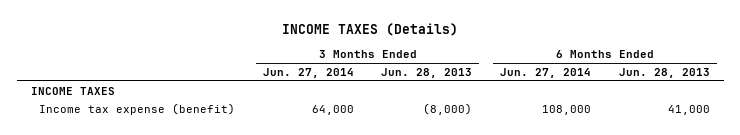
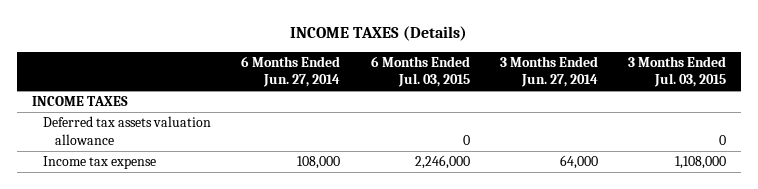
[381,68,473,79] Jun. 28, 2013 -> none
[618,68,710,79] Jun. 28, 2013 -> none
none -> [370,55,470,88] 6 Months Ended Jul. 03, 2015
none -> [627,55,726,88] 3 Months Ended Jul. 03, 2015
none -> [43,116,212,145] Deferred tax assets valuation allowance
[39,102,236,115] Income tax expense (benefit) -> [43,156,157,170] Income tax expense

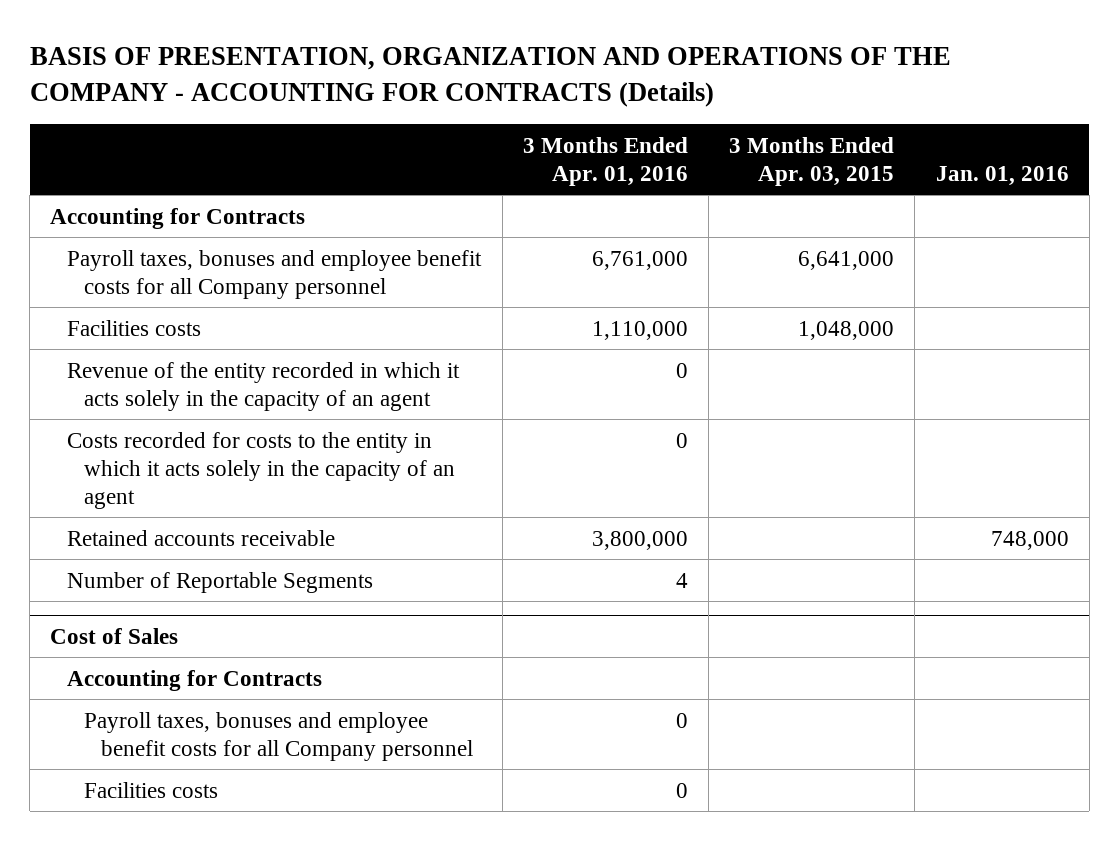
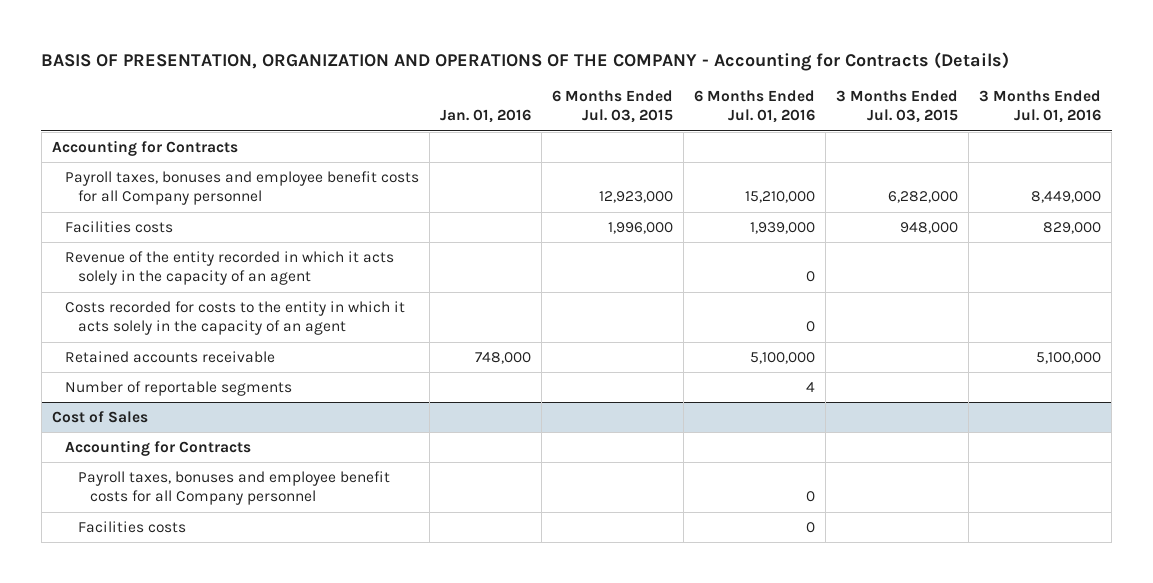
[29,47,951,108] BASIS OF PRESENTATION, ORGANIZATION AND OPERATIONS OF THE COMPANY - ACCOUNTING FOR CONTRACTS (Details) -> [41,51,1010,71] BASIS OF PRESENTATION, ORGANIZATION AND OPERATIONS OF THE COMPANY - Accounting for Contracts (Details)
[522,136,688,186] 3 Months Ended Apr. 01, 2016 -> none
[729,136,895,186] 3 Months Ended Apr. 03, 2015 -> none
none -> [551,90,673,124] 6 Months Ended Jul. 03, 2015
none -> [694,90,816,124] 6 Months Ended Jul. 01, 2016
none -> [836,90,959,124] 3 Months Ended Jul. 03, 2015
none -> [979,90,1102,124] 3 Months Ended Jul. 01, 2016
[67,571,374,593] Number of Reportable Segments -> [64,381,292,397] Number of reportable segments

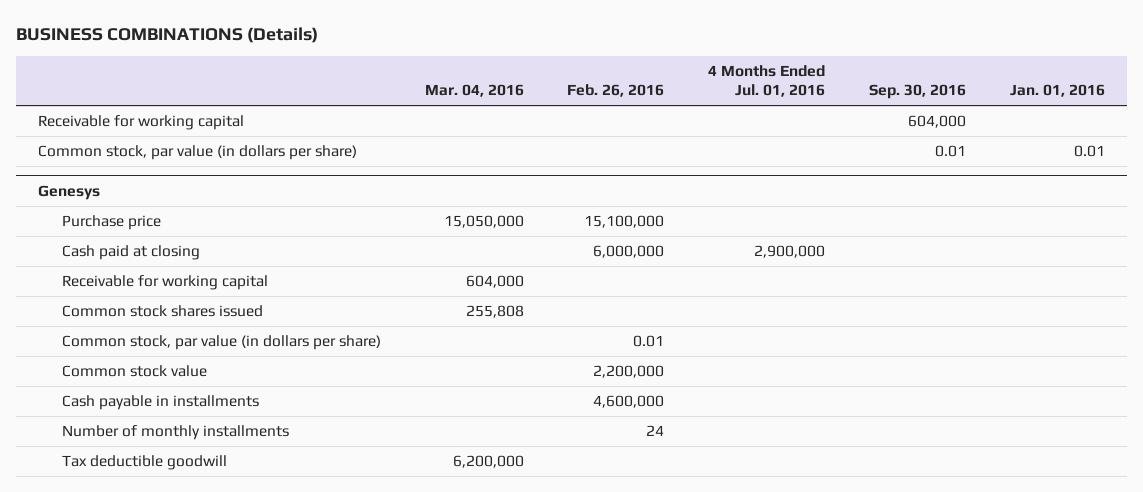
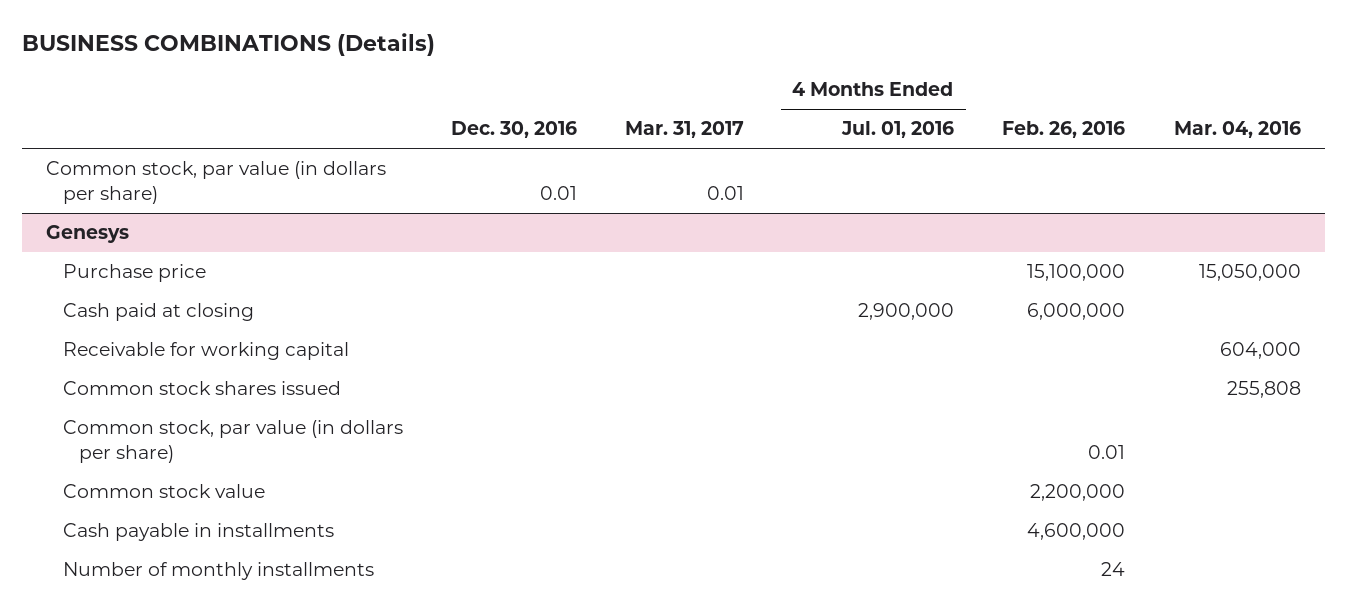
[869,84,967,100] Sep. 30, 2016 -> none
[1010,84,1106,98] Jan. 01, 2016 -> none
none -> [450,121,577,139] Dec. 30, 2016
none -> [625,121,745,139] Mar. 31, 2017
[37,115,244,131] Receivable for working capital -> none
[61,455,227,471] Tax deductible goodwill -> none

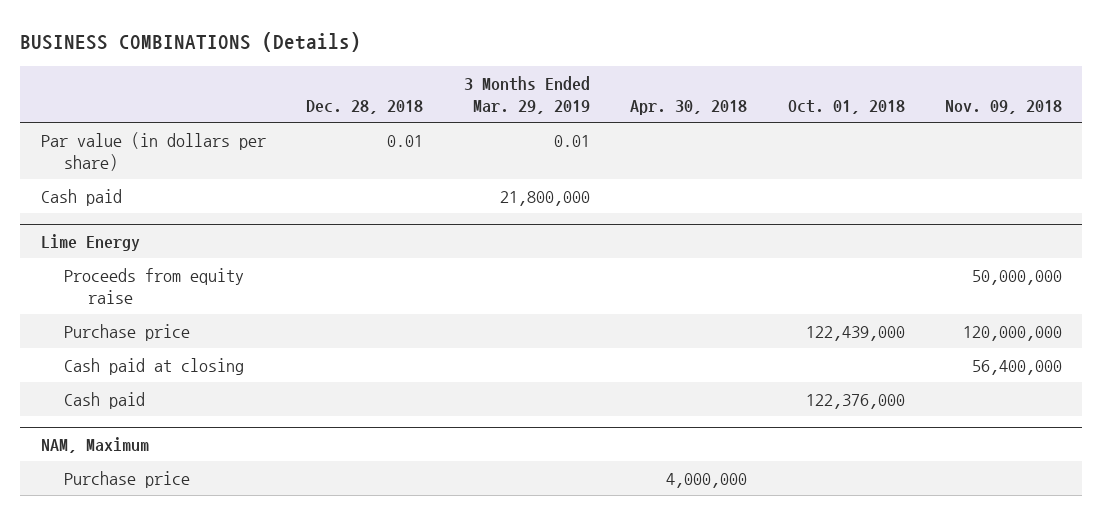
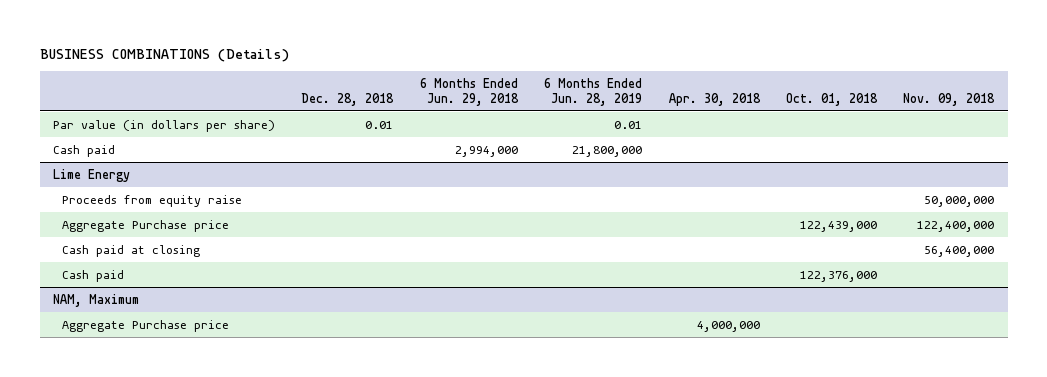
[463,76,590,115] 3 Months Ended Mar. 29, 2019 -> none
none -> [419,77,519,106] 6 Months Ended Jun. 29, 2018
none -> [544,77,643,106] 6 Months Ended Jun. 28, 2019
[64,323,191,341] Purchase price -> [61,219,229,232] Aggregate Purchase price
[963,325,1063,341] 120,000,000 -> [917,220,995,232] 122,400,000
[64,470,191,488] Purchase price -> [61,319,229,332] Aggregate Purchase price

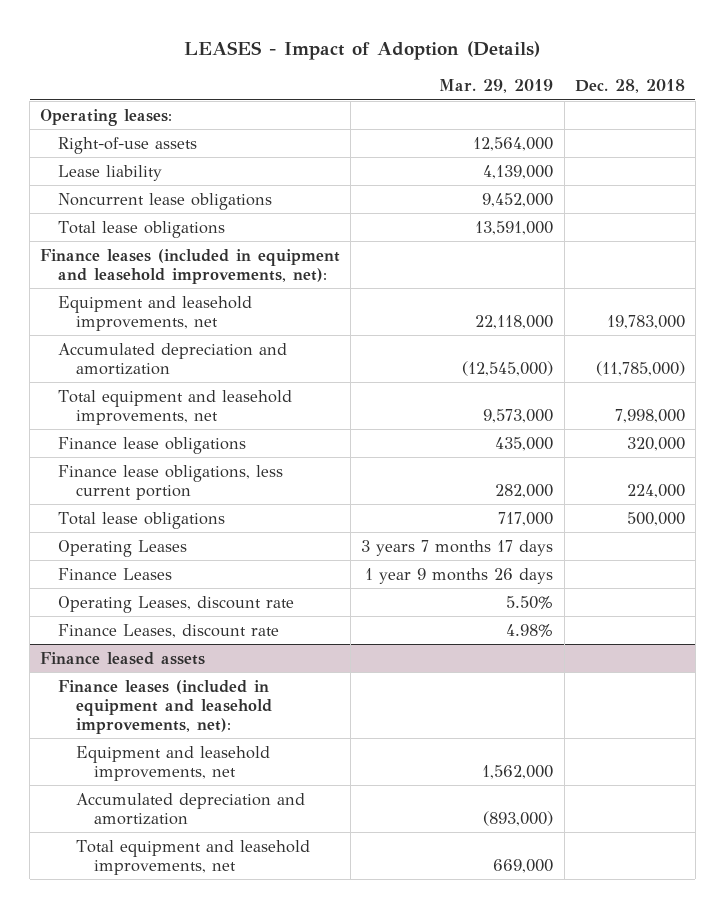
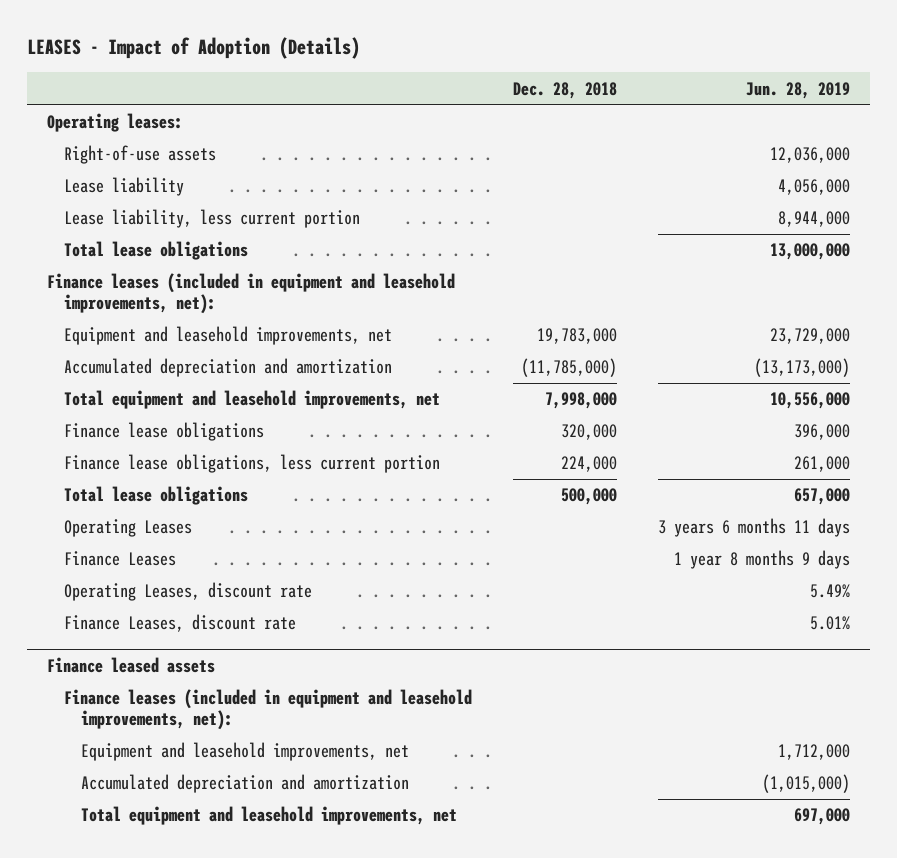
[439,79,554,94] Mar. 29, 2019 -> none
none -> [745,81,850,99] Jun. 28, 2019
[58,192,273,210] Noncurrent lease obligations -> [63,209,360,229] Lease liability, less current portion

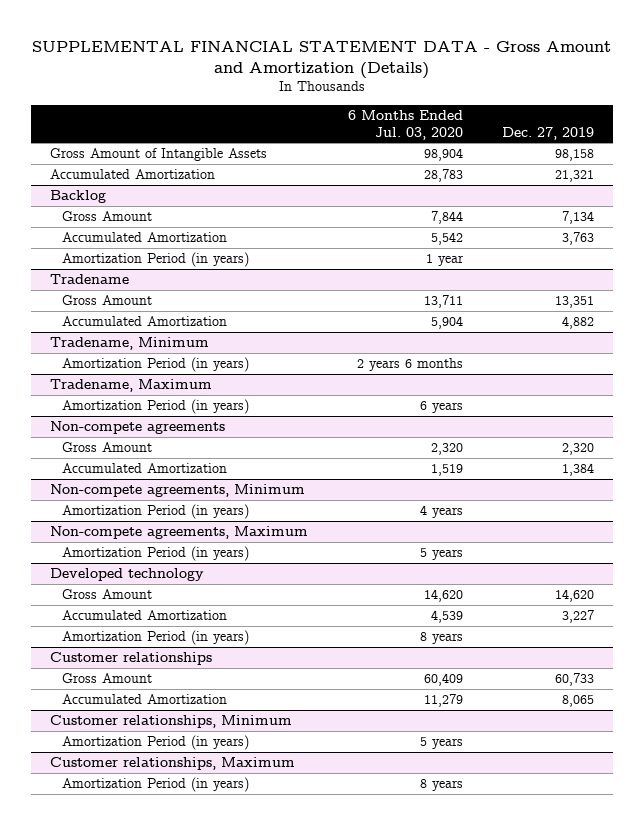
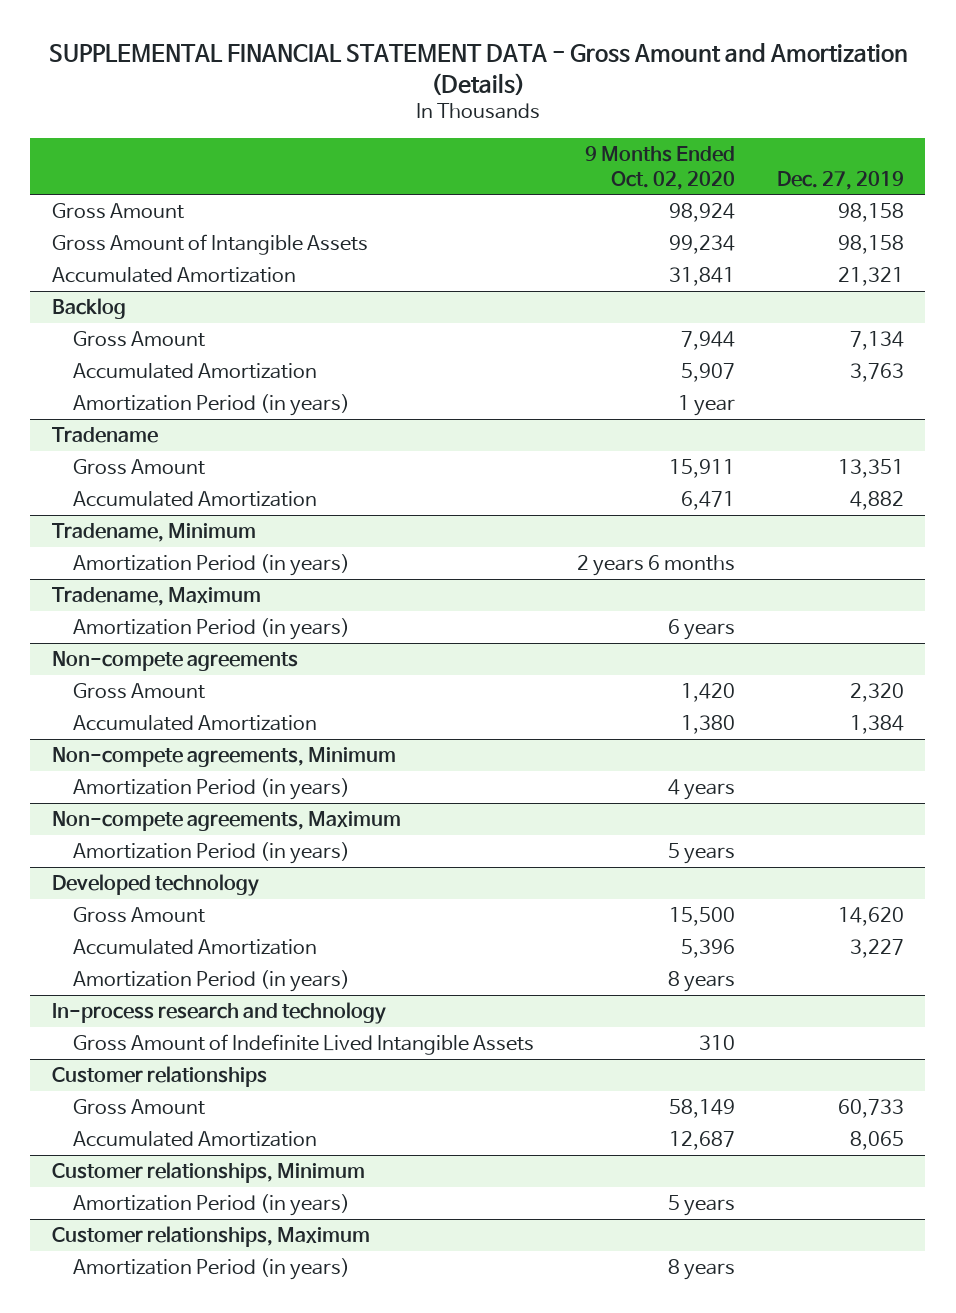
[347,110,463,140] 6 Months Ended Jul. 03, 2020 -> none
none -> [584,145,735,190] 9 Months Ended Oct. 02, 2020
none -> [51,202,184,219] Gross Amount
none -> [51,1001,386,1024] In-process research and technology
none -> [73,1033,535,1055] Gross Amount of Indefinite Lived Intangible Assets

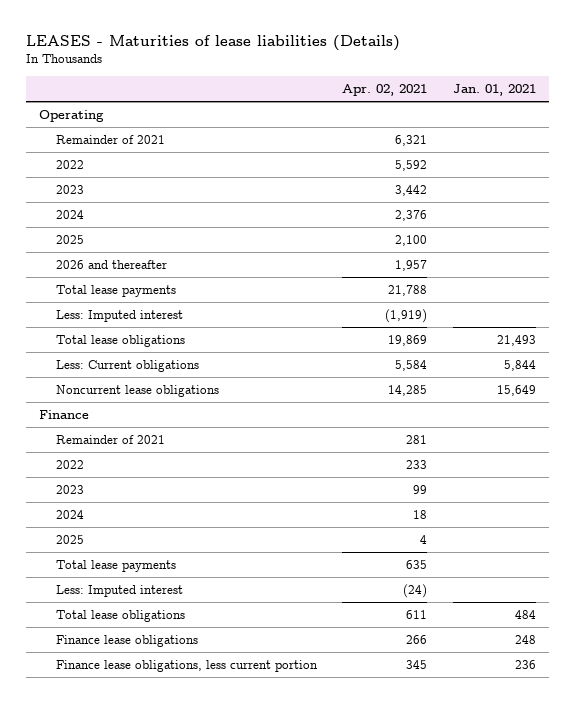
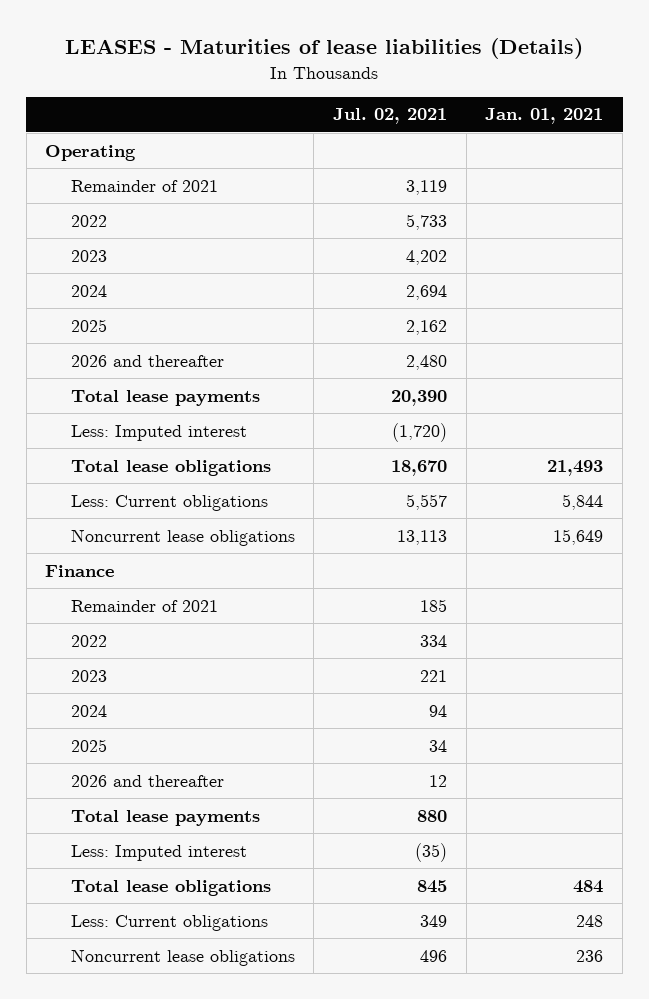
[342,84,428,97] Apr. 02, 2021 -> none
none -> [333,108,448,125] Jul. 02, 2021
none -> [70,774,224,787] 2026 and thereafter
[55,634,198,647] Finance lease obligations -> [70,914,268,931] Less: Current obligations
[55,659,318,672] Finance lease obligations, less current portion -> [70,948,295,966] Noncurrent lease obligations

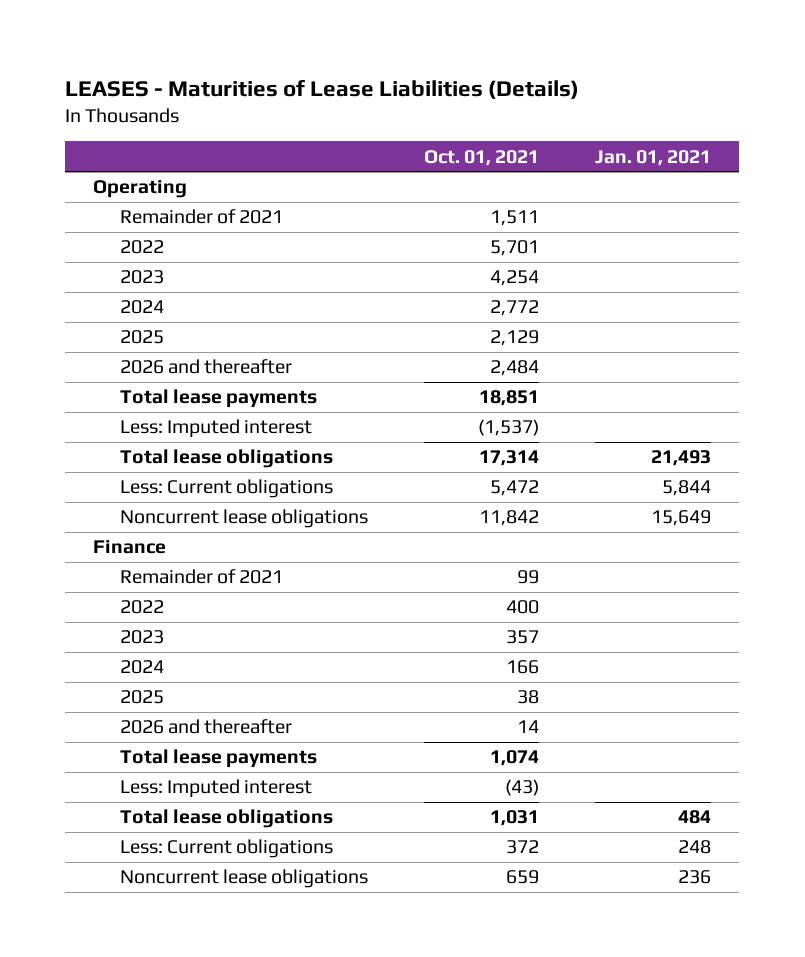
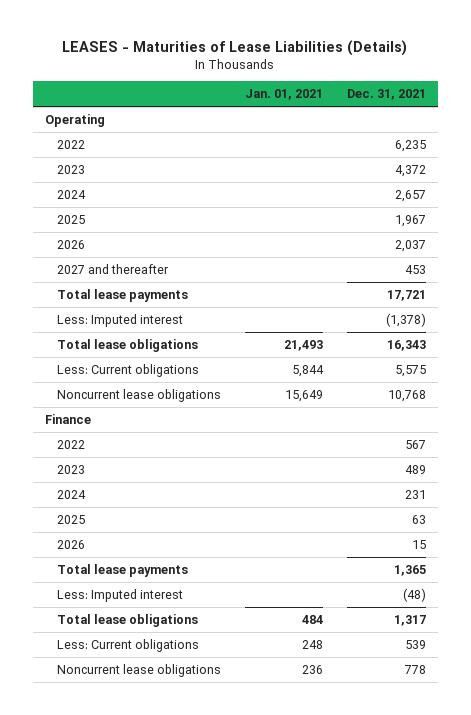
[424,149,540,166] Oct. 01, 2021 -> none
none -> [347,89,427,101] Dec. 31, 2021
[120,209,284,225] Remainder of 2021 -> none
none -> [57,239,86,249] 2026
[120,359,293,375] 2026 and thereafter -> [57,263,170,274] 2027 and thereafter
[120,569,284,585] Remainder of 2021 -> none
[120,719,293,735] 2026 and thereafter -> none
none -> [57,539,86,549] 2026

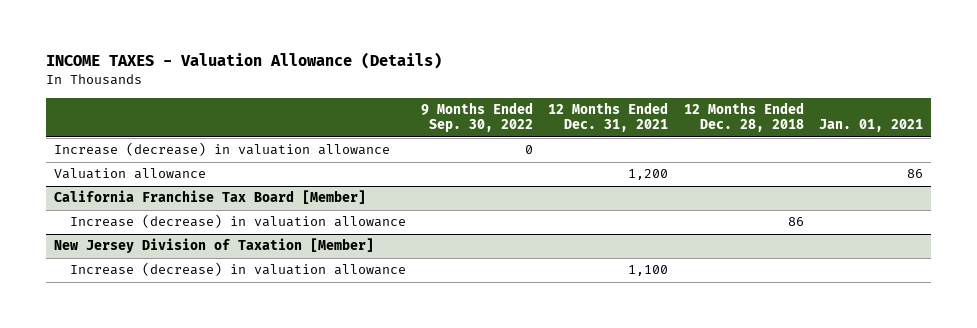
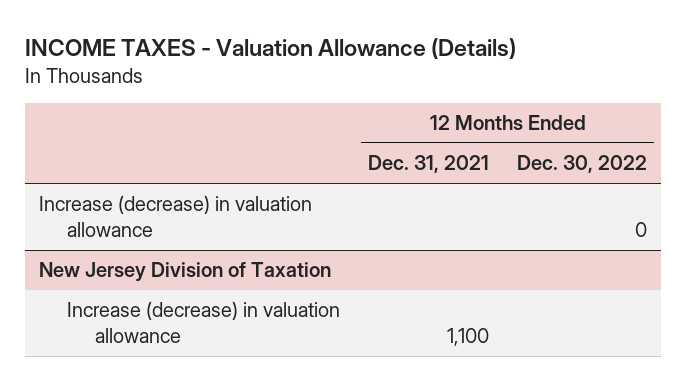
[421,102,534,133] 9 Months Ended Sep. 30, 2022 -> none
[683,102,804,133] 12 Months Ended Dec. 28, 2018 -> none
[819,119,924,133] Jan. 01, 2021 -> none
none -> [517,155,648,174] Dec. 30, 2022
[53,168,206,180] Valuation allowance -> none
[53,190,366,205] California Franchise Tax Board [Member] -> none
[69,214,406,229] Increase (decrease) in valuation allowance -> none
[53,238,374,254] New Jersey Division of Taxation [Member] -> [38,262,331,283] New Jersey Division of Taxation

